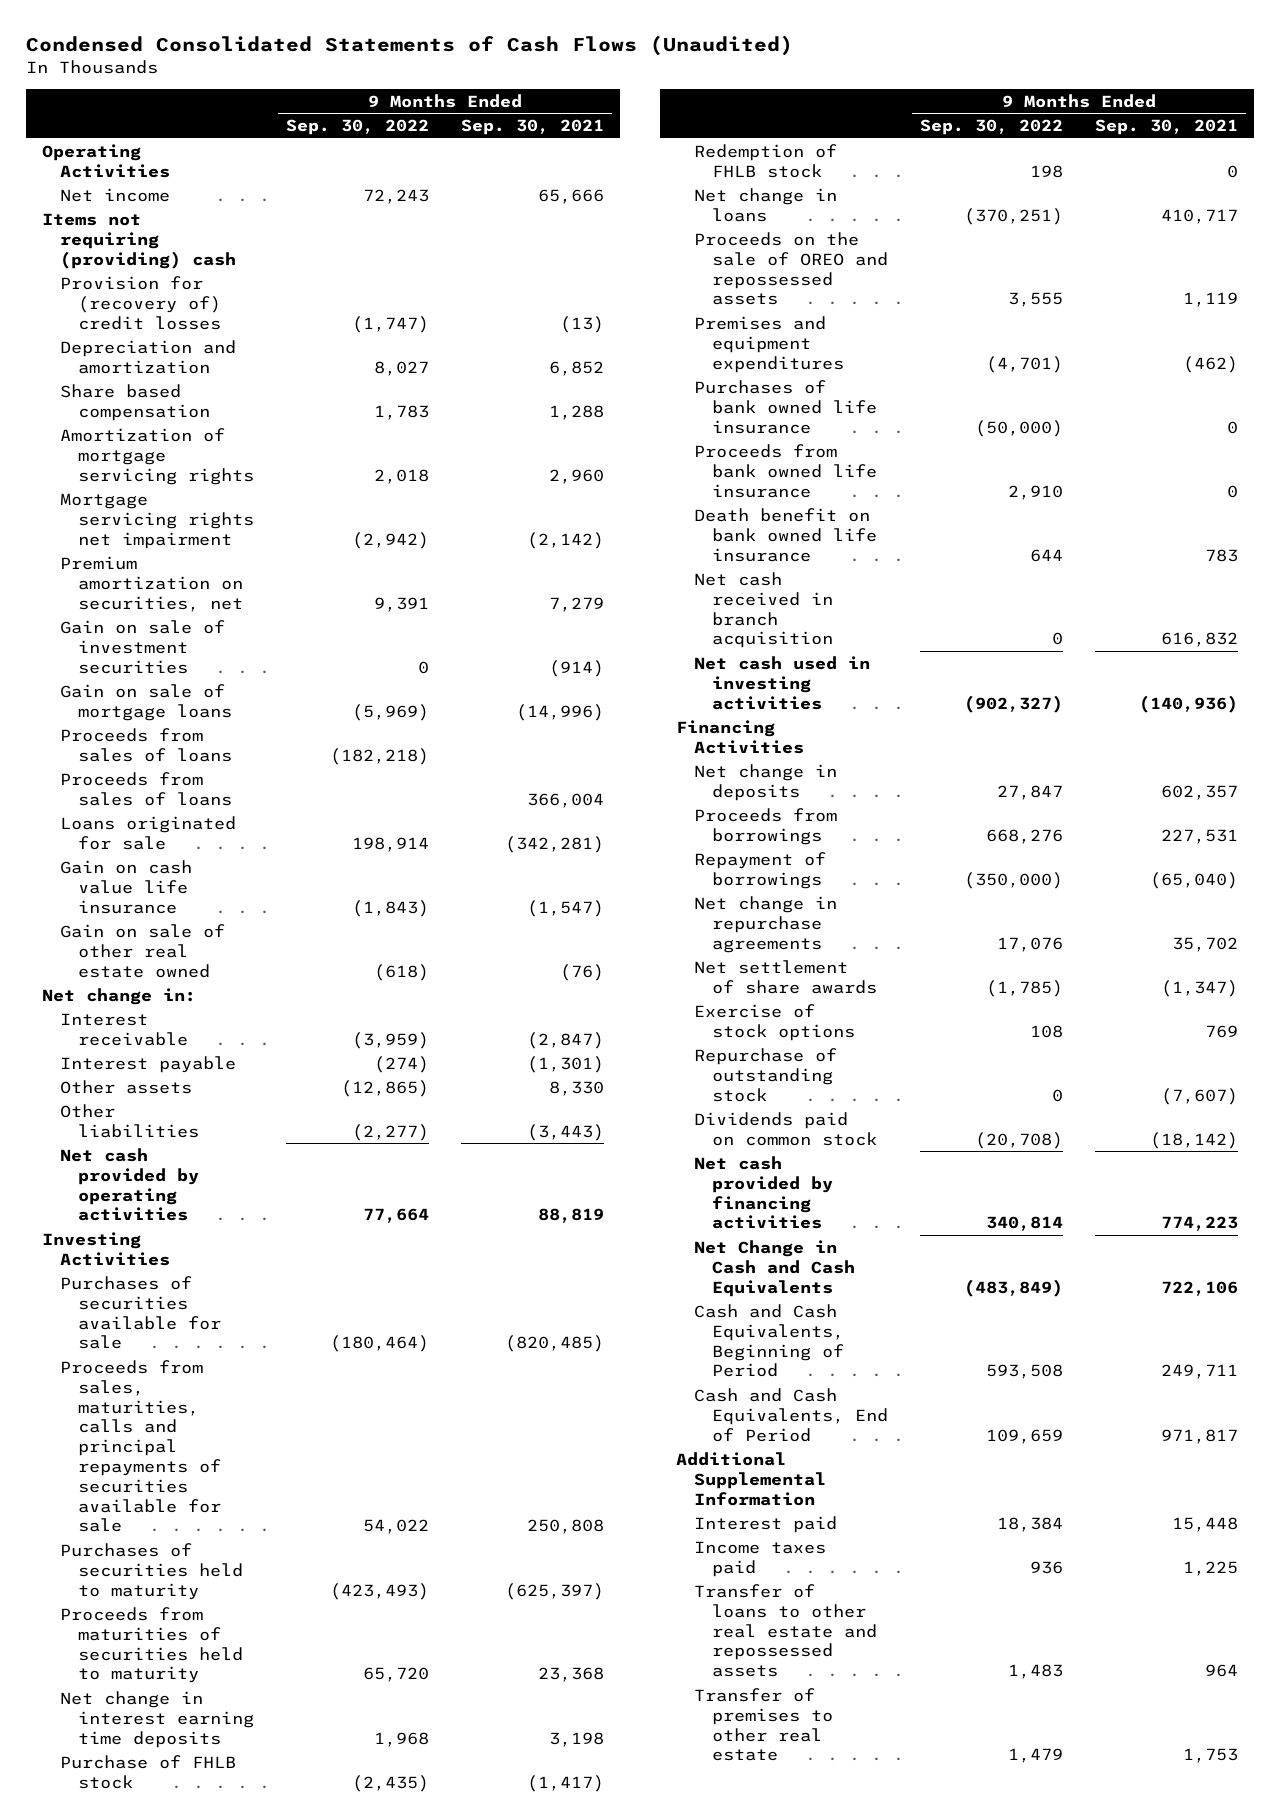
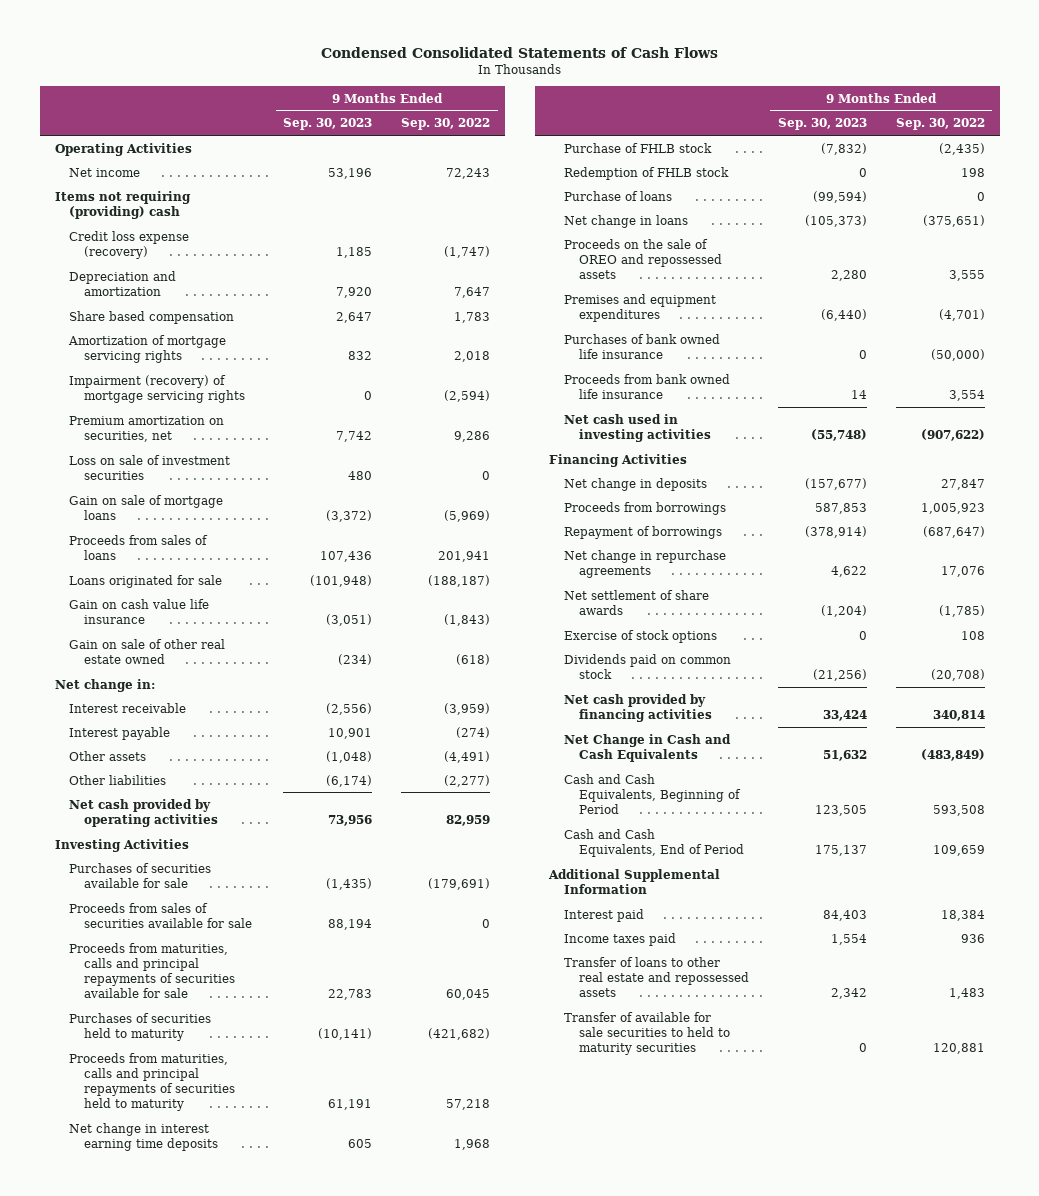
[25,34,793,56] Condensed Consolidated Statements of Cash Flows (Unaudited) -> [320,47,718,59] Condensed Consolidated Statements of Cash Flows
[460,119,604,136] Sep. 30, 2021 -> none
none -> [283,118,373,131] Sep. 30, 2023
[59,275,221,330] Provision for (recovery of) credit losses -> [69,230,190,259] Credit loss expense (recovery)
[373,360,429,376] 8,027 -> [454,286,491,298] 7,647
[59,492,254,549] Mortgage servicing rights net impairment -> [69,374,245,403] Impairment (recovery) of mortgage servicing rights
[351,531,429,549] (2,942) -> [444,389,491,402] (2,594)
[373,596,429,612] 9,391 -> [454,430,491,442] 9,286
[59,619,225,674] Gain on sale of investment securities -> [69,454,231,480] Loss on sale of investment securities
[59,771,232,806] Proceeds from sales of loans -> none
[329,747,429,765] (182,218) -> [438,550,491,562] 201,941
[351,836,429,852] 198,914 -> [428,574,491,587] (188,187)
[340,1079,429,1097] (12,865) -> [444,750,491,763] (4,491)
[362,1208,429,1224] 77,664 -> [446,814,491,826] 82,959
[329,1335,429,1353] (180,464) -> [428,877,491,890] (179,691)
none -> [69,902,252,928] Proceeds from sales of securities available for sale
[59,1359,221,1533] Proceeds from sales, maturities, calls and principal repayments of securities available for sale -> [69,942,235,999] Proceeds from maturities, calls and principal repayments of securities available for sale
[362,1519,429,1535] 54,022 -> [446,989,491,1001] 60,045
[329,1582,429,1600] (423,493) -> [428,1027,491,1040] (421,682)
[59,1606,243,1684] Proceeds from maturities of securities held to maturity -> [69,1052,235,1112] Proceeds from maturities, calls and principal repayments of securities held to maturity
[362,1667,429,1683] 65,720 -> [446,1099,491,1111] 57,218
none -> [563,190,672,201] Purchase of loans
[963,207,1063,225] (370,251) -> [922,214,985,227] (375,651)
[693,507,878,562] Death benefit on bank owned life insurance -> none
[693,571,834,649] Net cash received in branch acquisition -> none
[1007,484,1063,500] 2,910 -> [948,389,985,401] 3,554
[963,694,1063,713] (902,327) -> [920,428,985,441] (907,622)
[985,828,1063,844] 668,276 -> [920,502,985,514] 1,005,923
[963,871,1063,889] (350,000) -> [922,525,985,538] (687,647)
[693,1047,837,1102] Repurchase of outstanding stock -> none
[693,1687,834,1762] Transfer of premises to other real estate -> none
none -> [563,1011,730,1055] Transfer of available for sale securities to held to maturity securities

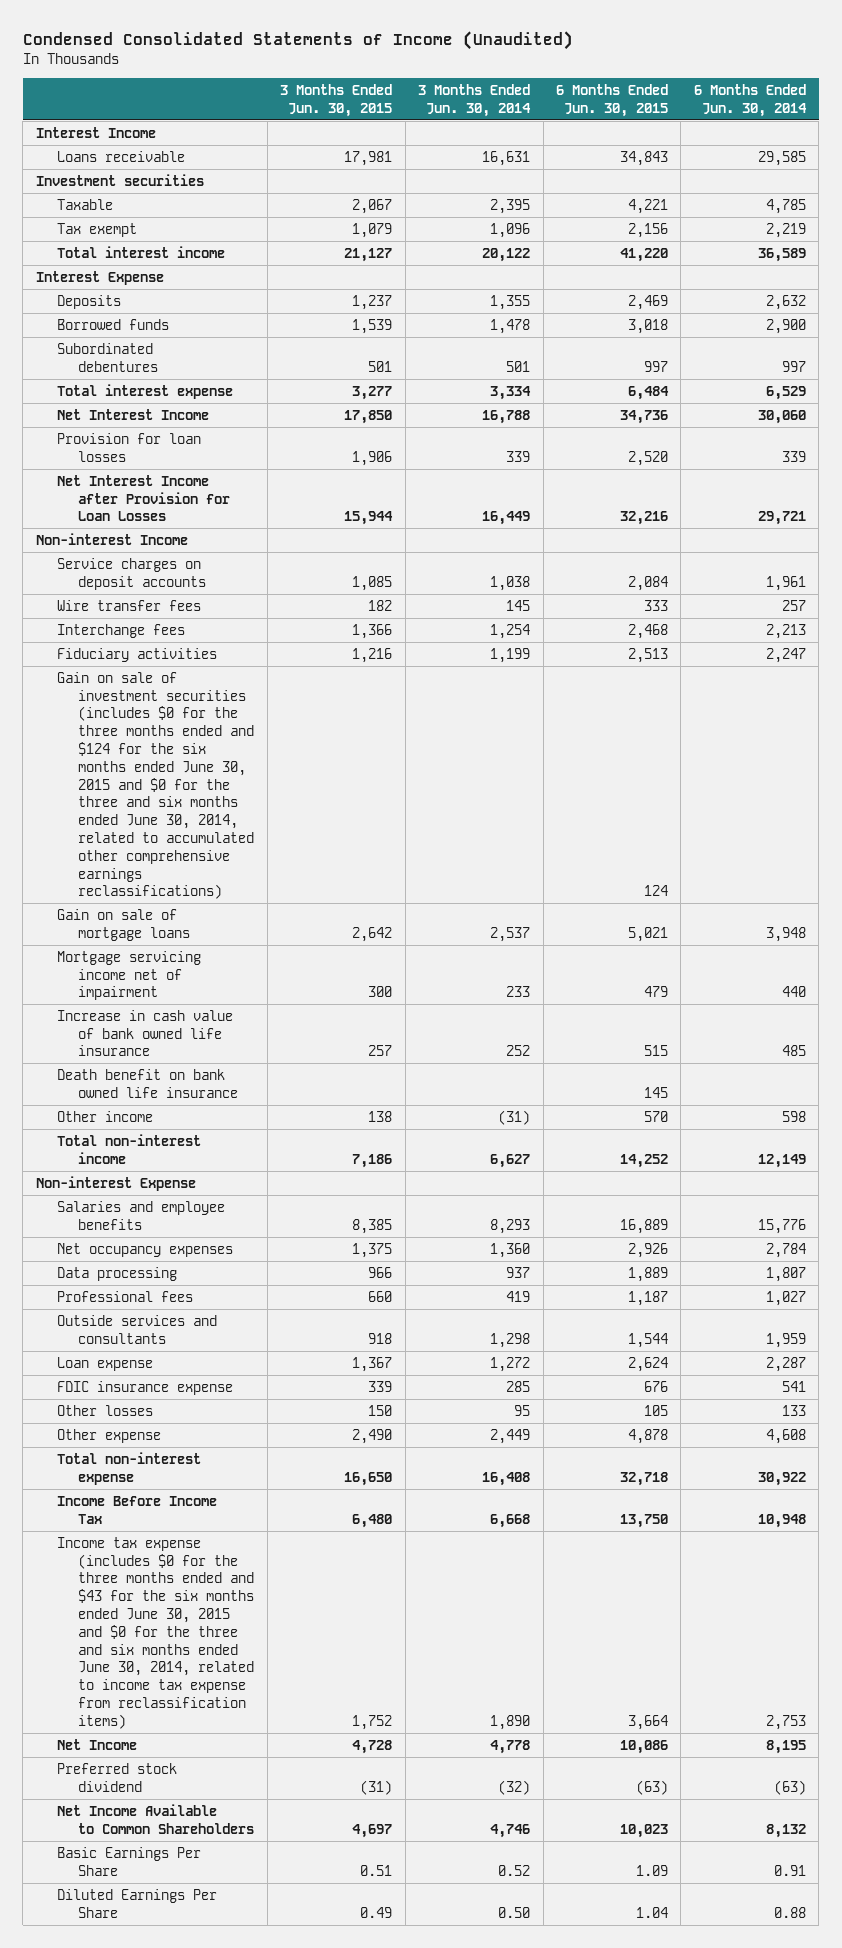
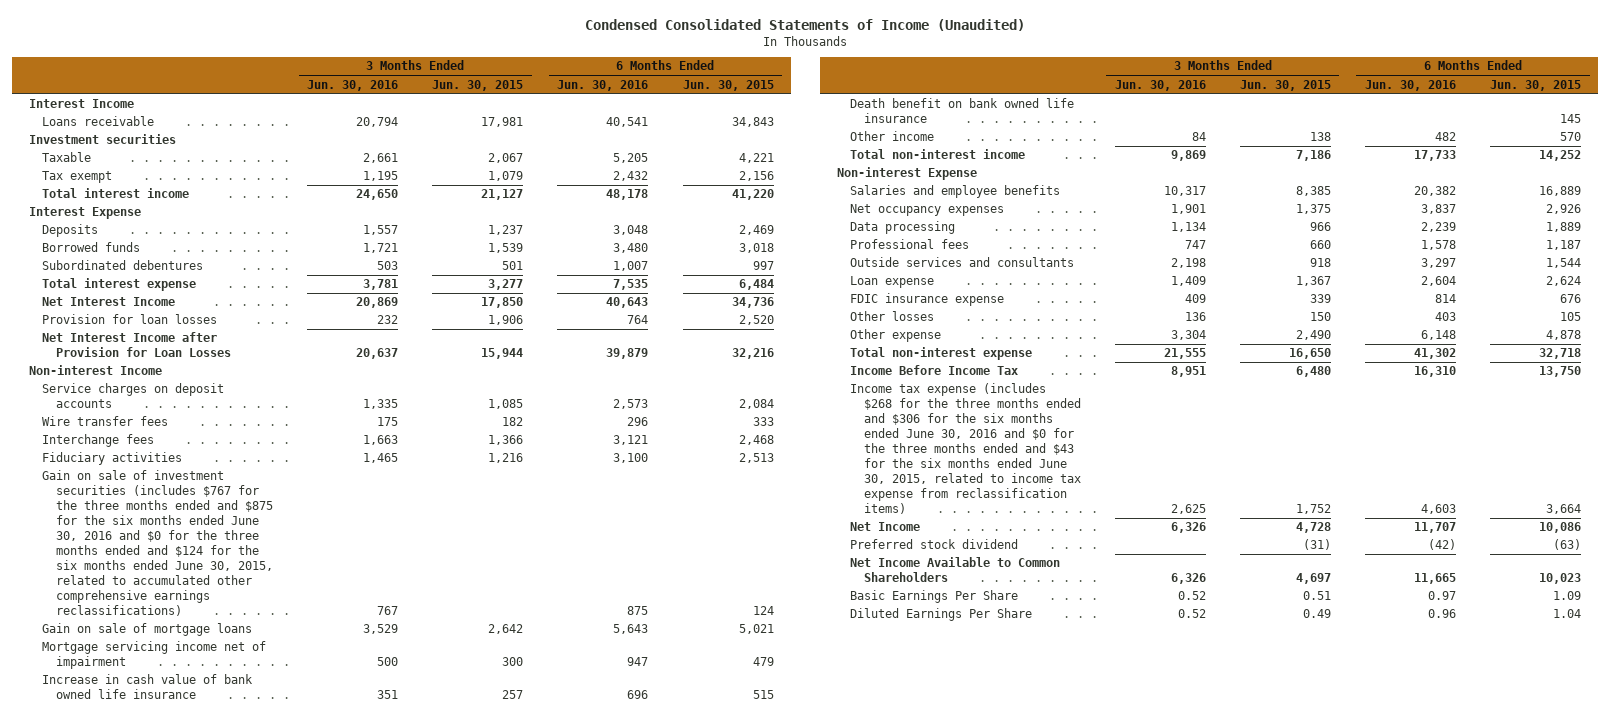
[418,83,532,117] 3 Months Ended Jun. 30, 2014 -> none
[693,83,807,117] 6 Months Ended Jun. 30, 2014 -> none
none -> [307,79,399,91] Jun. 30, 2016
none -> [557,79,649,91] Jun. 30, 2016
[57,671,255,900] Gain on sale of investment securities (includes $0 for the three months ended and $124 for the six months ended June 30, 2015 and $0 for the three and six months ended June 30, 2014, related to accumulated other comprehensive earnings reclassifications) -> [42,470,273,616] Gain on sale of investment securities (includes $767 for the three months ended and $875 for the six months ended June 30, 2016 and $0 for the three months ended and $124 for the six months ended June 30, 2015, related to accumulated other comprehensive earnings reclassifications)
[57,1536,255,1729] Income tax expense (includes $0 for the three months ended and $43 for the six months ended June 30, 2015 and $0 for the three and six months ended June 30, 2014, related to income tax expense from reclassification items) -> [850,383,1081,514] Income tax expense (includes $268 for the three months ended and $306 for the six months ended June 30, 2016 and $0 for the three months ended and $43 for the six months ended June 30, 2015, related to income tax expense from reclassification items)

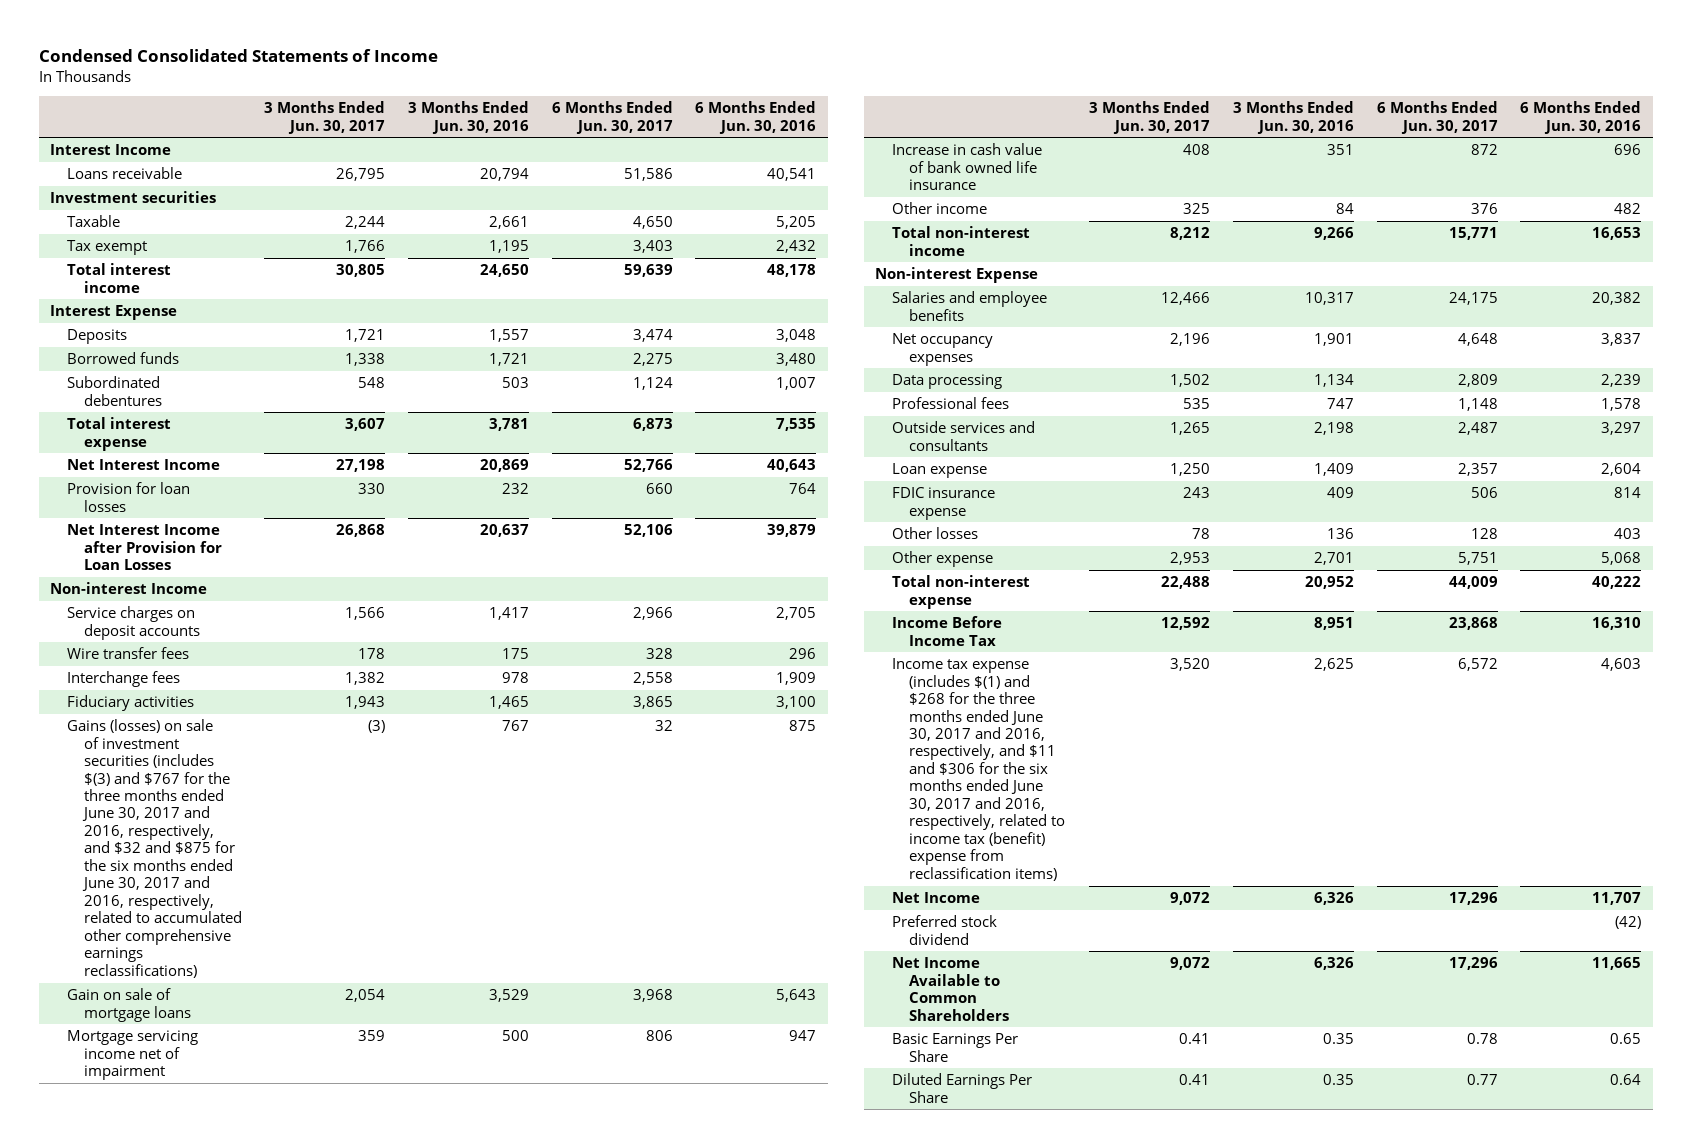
[585,18,1026,31] Condensed Consolidated Statements of Income (Unaudited) -> [39,48,439,62] Condensed Consolidated Statements of Income
[432,79,524,91] Jun. 30, 2015 -> none
[682,79,774,91] Jun. 30, 2015 -> none
none -> [264,101,386,134] 3 Months Ended Jun. 30, 2017
none -> [551,101,673,134] 6 Months Ended Jun. 30, 2017
[363,399,399,410] 1,335 -> [488,607,529,621] 1,417
[613,399,649,410] 2,573 -> [776,607,817,621] 2,705
[363,435,399,446] 1,663 -> [501,672,529,684] 978
[613,435,649,446] 3,121 -> [776,672,817,686] 1,909
[42,470,273,616] Gain on sale of investment securities (includes $767 for the three months ended and $875 for the six months ended June 30, 2016 and $0 for the three months ended and $124 for the six months ended June 30, 2015, related to accumulated other comprehensive earnings reclassifications) -> [66,719,242,978] Gains (losses) on sale of investment securities (includes $(3) and $767 for the three months ended June 30, 2017 and 2016, respectively, and $32 and $875 for the six months ended June 30, 2017 and 2016, respectively, related to accumulated other comprehensive earnings reclassifications)
[850,98,1075,124] Death benefit on bank owned life insurance -> none
[1170,150,1206,162] 9,869 -> [1313,227,1354,241] 9,266
[1414,150,1457,162] 17,733 -> [1592,227,1642,241] 16,653
[1170,330,1206,341] 3,304 -> [1313,552,1354,566] 2,701
[1421,330,1457,341] 6,148 -> [1601,552,1642,566] 5,068
[1163,348,1206,360] 21,555 -> [1304,576,1354,590] 20,952
[1414,348,1457,360] 41,302 -> [1592,576,1642,590] 40,222
[850,383,1081,514] Income tax expense (includes $268 for the three months ended and $306 for the six months ended June 30, 2016 and $0 for the three months ended and $43 for the six months ended June 30, 2015, related to income tax expense from reclassification items) -> [892,658,1065,881] Income tax expense (includes $(1) and $268 for the three months ended June 30, 2017 and 2016, respectively, and $11 and $306 for the six months ended June 30, 2017 and 2016, respectively, related to income tax (benefit) expense from reclassification items)
[1177,591,1206,601] 0.52 -> [1322,1033,1354,1045] 0.35
[1428,591,1457,601] 0.97 -> [1610,1033,1642,1045] 0.65
[1177,609,1206,619] 0.52 -> [1322,1074,1354,1086] 0.35
[1428,609,1457,619] 0.96 -> [1610,1074,1642,1086] 0.64

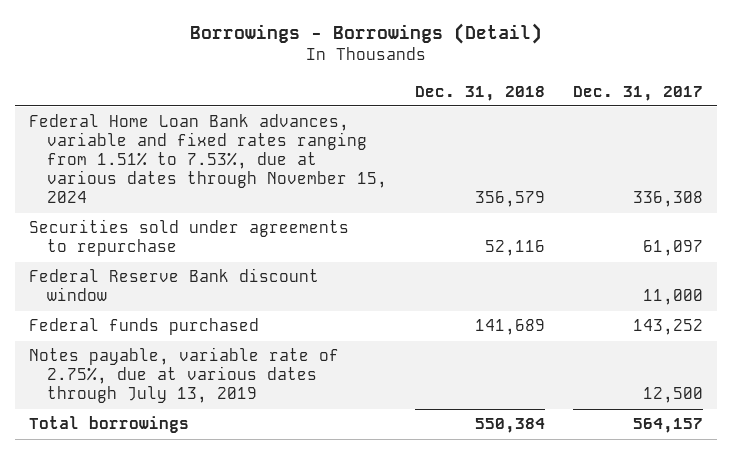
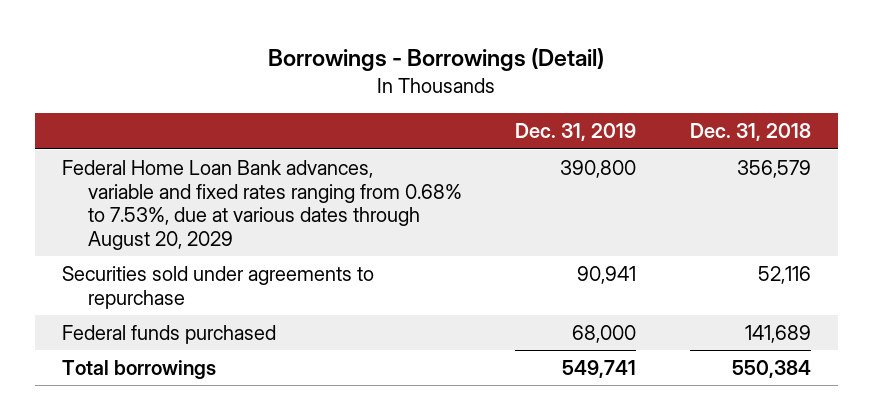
[573,85,704,101] Dec. 31, 2017 -> none
none -> [515,123,637,142] Dec. 31, 2019
[28,114,388,204] Federal Home Loan Bank advances, variable and fixed rates ranging from 1.51% to 7.53%, due at various dates through November 15, 2024 -> [61,160,462,250] Federal Home Loan Bank advances, variable and fixed rates ranging from 0.68% to 7.53%, due at various dates through August 20, 2029
[28,268,319,302] Federal Reserve Bank discount window -> none
[28,347,339,404] Notes payable, variable rate of 2.75%, due at various dates through July 13, 2019 -> none

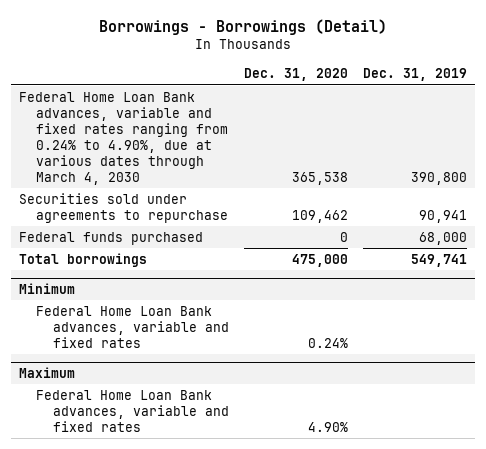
[689,123,811,142] Dec. 31, 2018 -> none
none -> [244,68,349,82] Dec. 31, 2020
[61,160,462,250] Federal Home Loan Bank advances, variable and fixed rates ranging from 0.68% to 7.53%, due at various dates through August 20, 2029 -> [19,91,228,186] Federal Home Loan Bank advances, variable and fixed rates ranging from 0.24% to 4.90%, due at various dates through March 4, 2030
none -> [19,282,76,294] Minimum
none -> [35,305,229,348] Federal Home Loan Bank advances, variable and fixed rates
none -> [19,366,76,378] Maximum
none -> [35,389,229,432] Federal Home Loan Bank advances, variable and fixed rates

